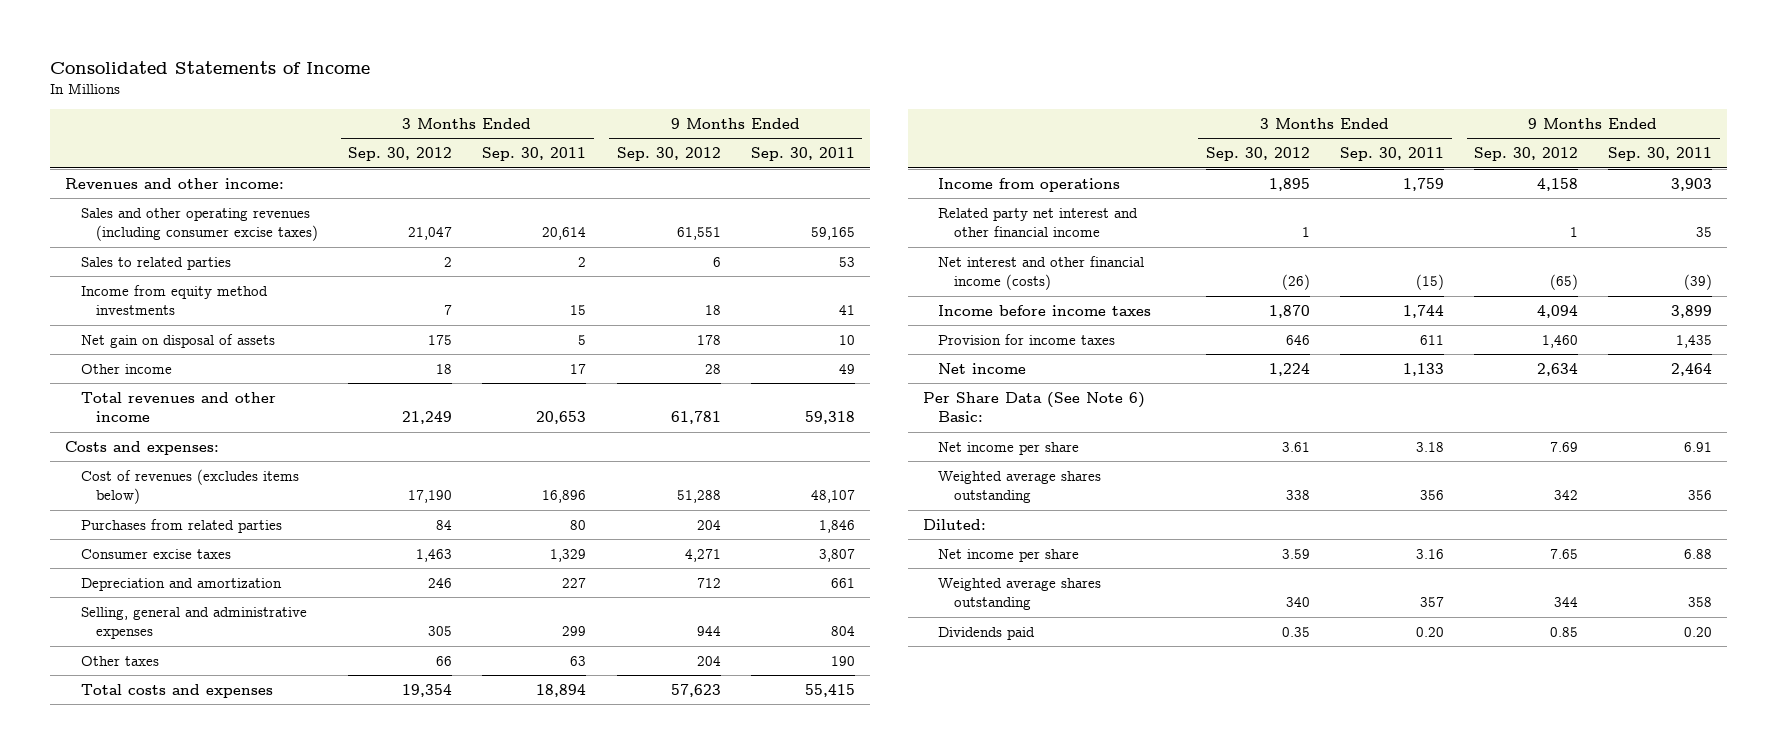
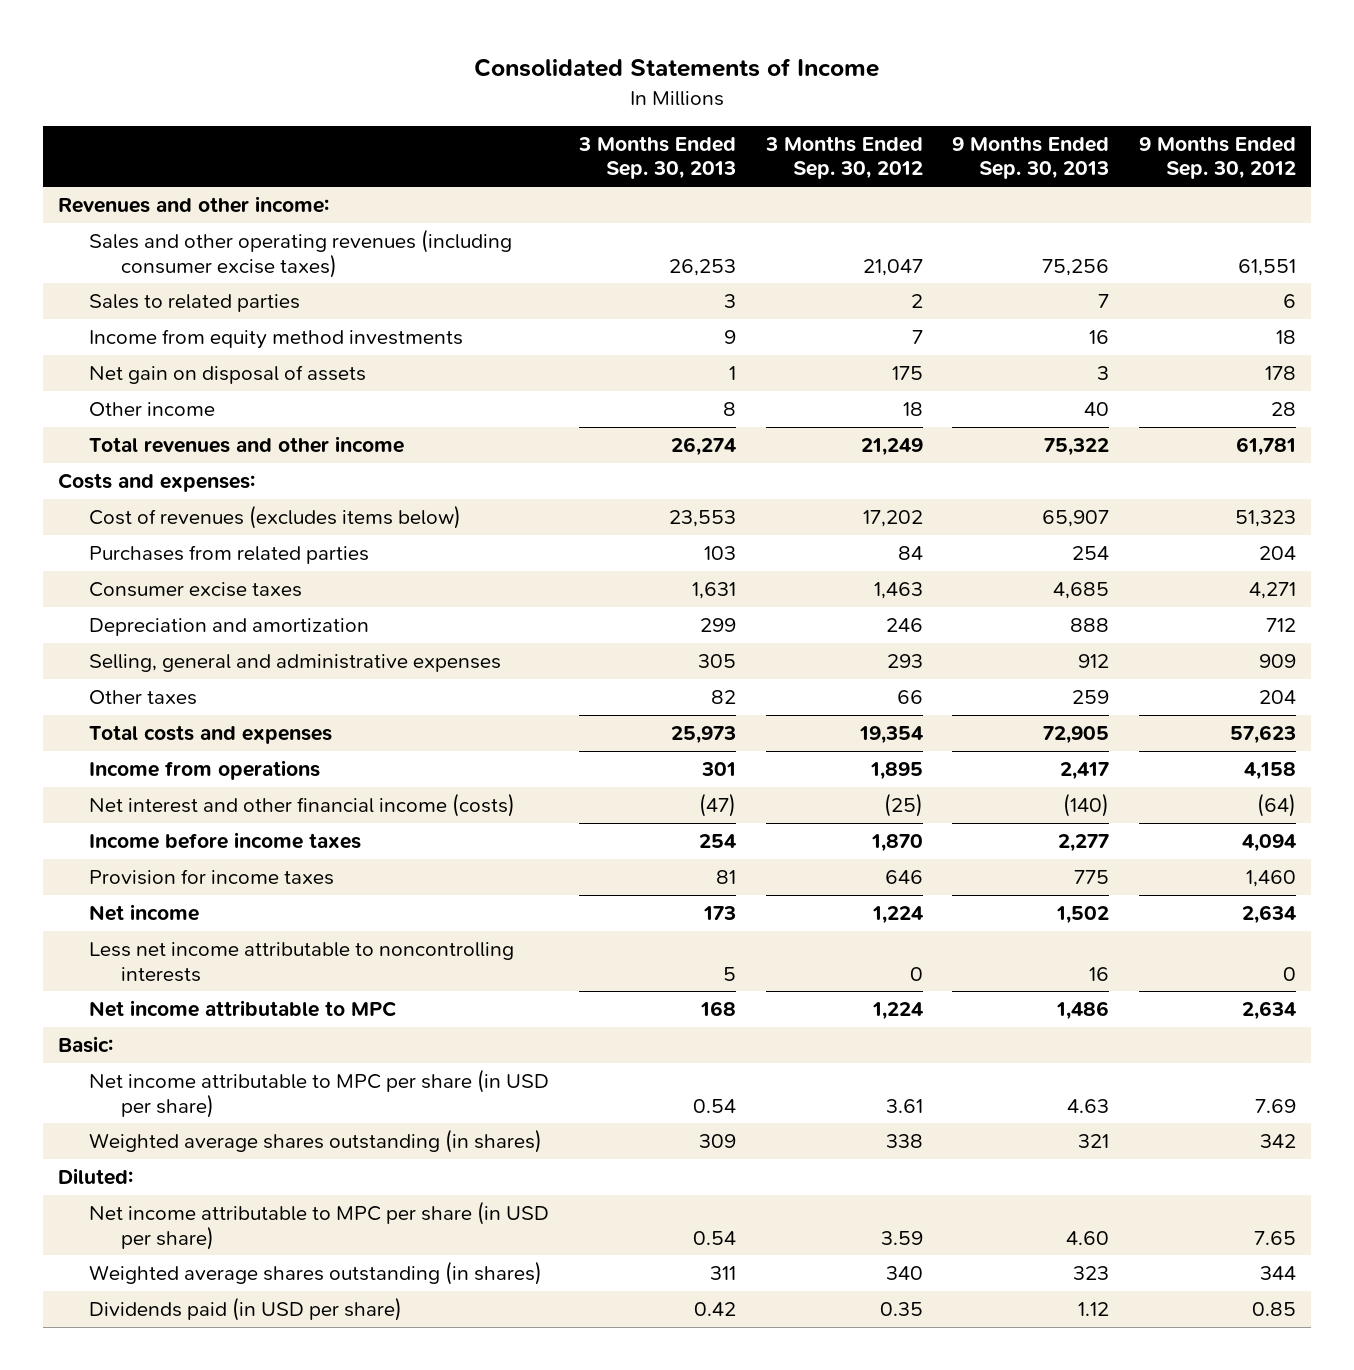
[482,147,587,162] Sep. 30, 2011 -> none
[750,147,855,162] Sep. 30, 2011 -> none
none -> [577,135,736,180] 3 Months Ended Sep. 30, 2013
none -> [952,135,1110,180] 9 Months Ended Sep. 30, 2013
[408,490,453,504] 17,190 -> [862,510,923,528] 17,202
[676,490,721,504] 51,288 -> [1234,510,1296,528] 51,323
[428,626,453,637] 305 -> [886,654,923,669] 293
[696,626,721,637] 944 -> [1258,654,1296,669] 909
[938,207,1139,238] Related party net interest and other financial income -> none
[1281,274,1310,291] (26) -> [883,793,923,818] (25)
[1550,274,1579,291] (65) -> [1256,793,1296,818] (64)
none -> [89,942,515,982] Less net income attributable to noncontrolling interests
none -> [89,1000,398,1018] Net income attributable to MPC
[922,391,1145,423] Per Share Data (See Note 6) Basic: -> [57,1036,113,1054] Basic:
[938,441,1080,455] Net income per share -> [89,1069,550,1118] Net income attributable to MPC per share (in USD per share)
[938,470,1102,504] Weighted average shares outstanding -> [89,1129,543,1154] Weighted average shares outstanding (in shares)
[938,548,1080,562] Net income per share -> [89,1201,550,1250] Net income attributable to MPC per share (in USD per share)
[938,577,1102,611] Weighted average shares outstanding -> [89,1261,543,1286] Weighted average shares outstanding (in shares)
[938,626,1036,640] Dividends paid -> [89,1297,403,1322] Dividends paid (in USD per share)

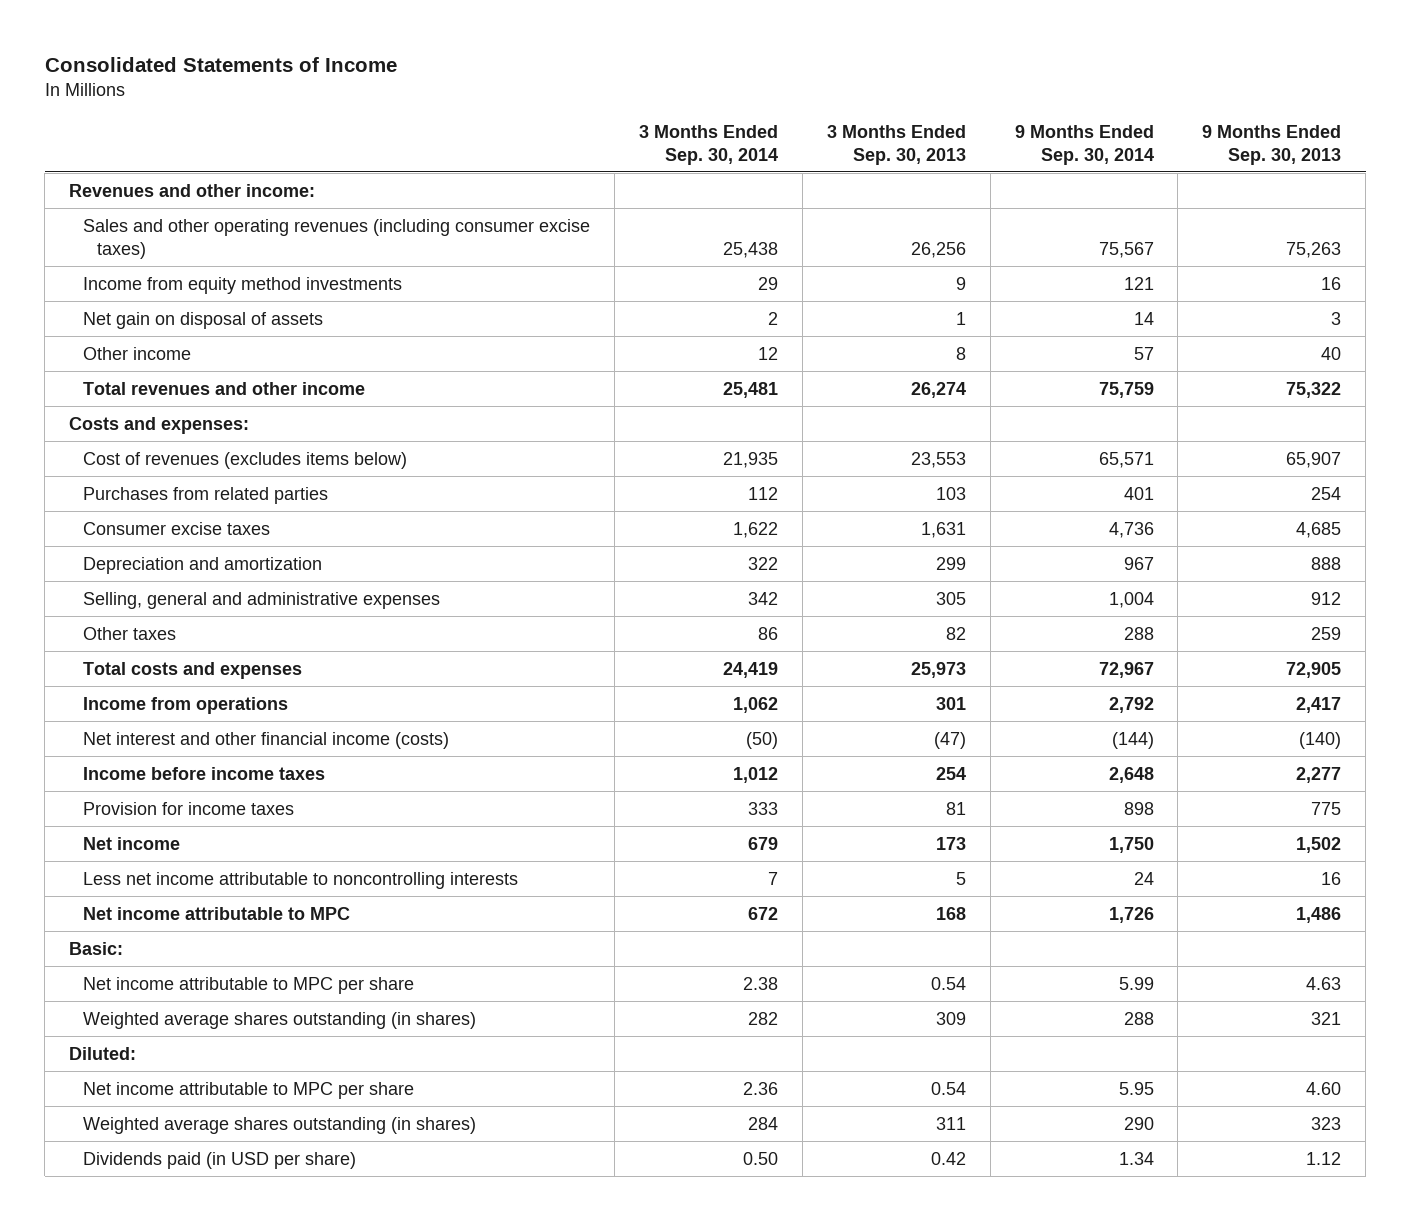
[764,135,923,180] 3 Months Ended Sep. 30, 2012 -> none
[1138,135,1296,180] 9 Months Ended Sep. 30, 2012 -> none
none -> [638,124,778,165] 3 Months Ended Sep. 30, 2014
none -> [1014,124,1154,165] 9 Months Ended Sep. 30, 2014
[89,294,301,313] Sales to related parties -> none
[668,258,736,276] 26,253 -> [910,241,966,258] 26,256
[1042,258,1110,276] 75,256 -> [1286,241,1342,258] 75,263
[89,1069,550,1118] Net income attributable to MPC per share (in USD per share) -> [83,976,415,994] Net income attributable to MPC per share
[89,1201,550,1250] Net income attributable to MPC per share (in USD per share) -> [83,1081,415,1099] Net income attributable to MPC per share

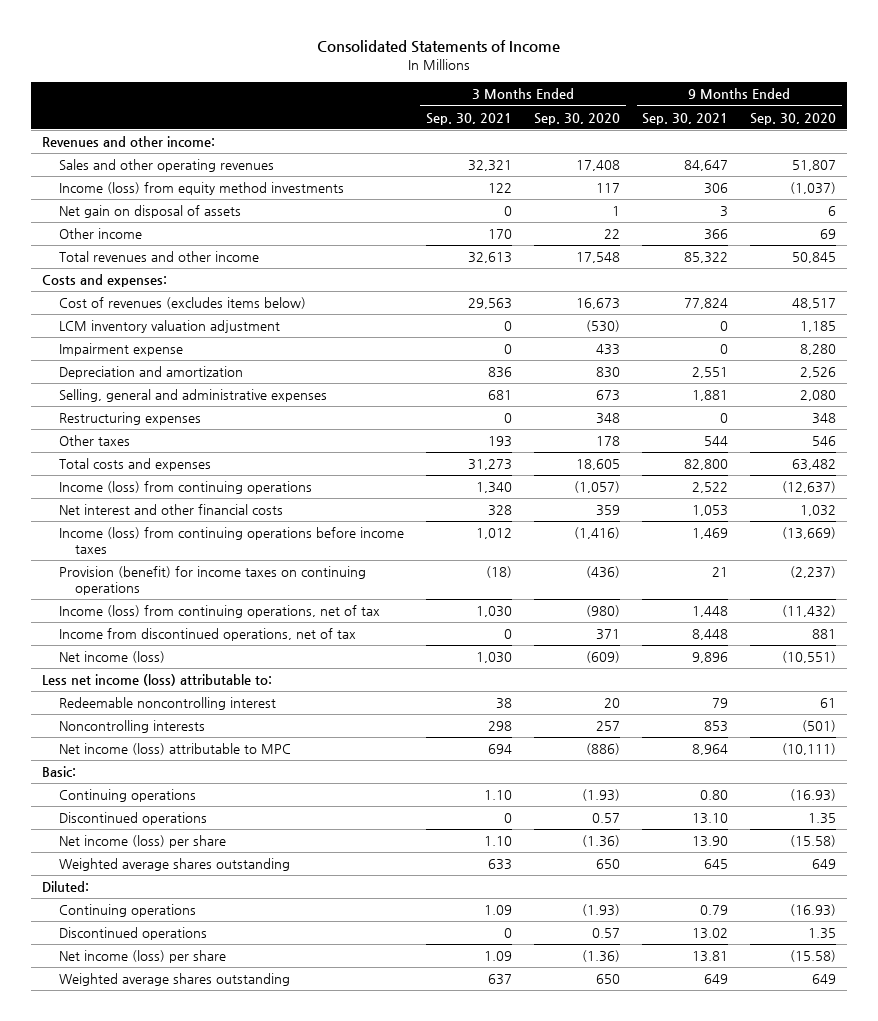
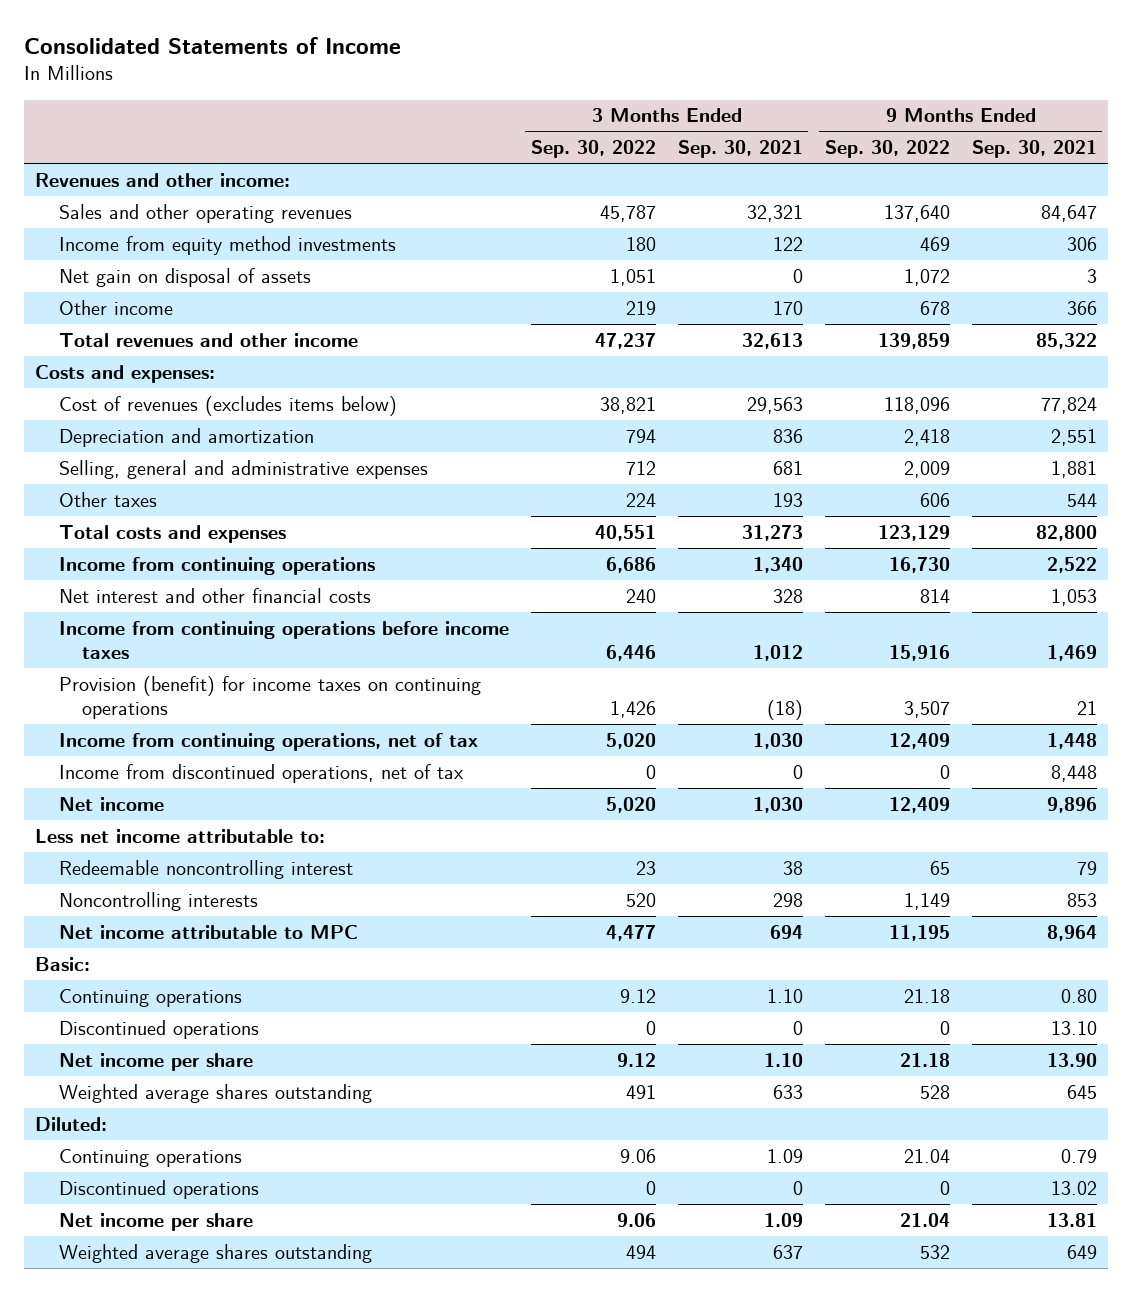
[534,112,621,125] Sep. 30, 2020 -> none
[750,112,837,125] Sep. 30, 2020 -> none
none -> [530,140,656,159] Sep. 30, 2022
none -> [824,140,950,159] Sep. 30, 2022
[58,182,344,196] Income (loss) from equity method investments -> [58,235,396,255] Income from equity method investments
[58,320,280,334] LCM inventory valuation adjustment -> none
[58,343,183,357] Impairment expense -> none
[58,412,201,426] Restructuring expenses -> none
[58,481,312,495] Income (loss) from continuing operations -> [58,556,375,575] Income from continuing operations
[58,527,404,554] Income (loss) from continuing operations before income taxes -> [58,620,509,660] Income from continuing operations before income taxes
[58,605,380,619] Income (loss) from continuing operations, net of tax -> [58,732,478,751] Income from continuing operations, net of tax
[58,651,165,664] Net income (loss) -> [58,796,164,811] Net income
[42,674,273,687] Less net income (loss) attributable to: -> [35,828,326,843] Less net income attributable to:
[58,743,291,756] Net income (loss) attributable to MPC -> [58,924,358,939] Net income attributable to MPC
[58,835,226,849] Net income (loss) per share -> [58,1052,253,1071] Net income per share
[58,950,226,964] Net income (loss) per share -> [58,1212,253,1231] Net income per share

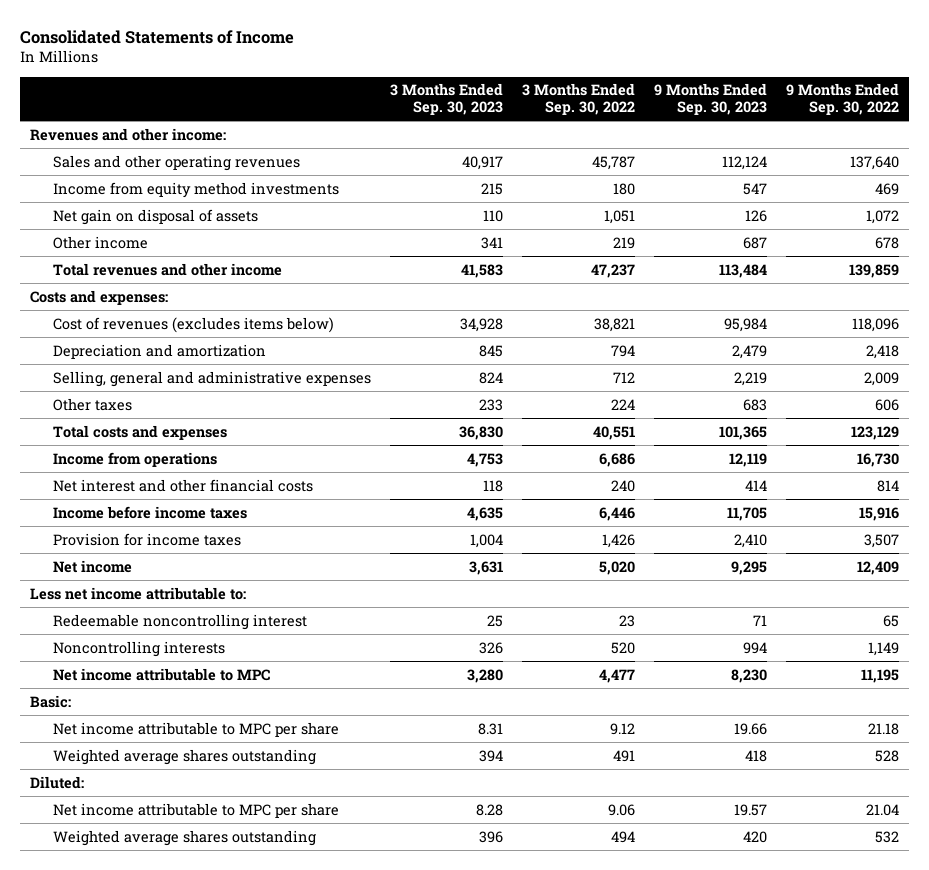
[677,140,803,159] Sep. 30, 2021 -> none
[971,140,1097,159] Sep. 30, 2021 -> none
none -> [389,83,503,116] 3 Months Ended Sep. 30, 2023
none -> [653,83,767,116] 9 Months Ended Sep. 30, 2023
[58,556,375,575] Income from continuing operations -> [52,451,217,467] Income from operations
[58,732,478,751] Income from continuing operations, net of tax -> none
[58,763,464,783] Income from discontinued operations, net of tax -> none
[58,620,509,660] Income from continuing operations before income taxes -> [52,505,247,519] Income before income taxes
[58,675,481,720] Provision (benefit) for income taxes on continuing operations -> [52,532,241,546] Provision for income taxes
[58,988,242,1007] Continuing operations -> none
[58,1019,259,1039] Discontinued operations -> none
[58,1052,253,1071] Net income per share -> [52,721,339,737] Net income attributable to MPC per share
[58,1148,242,1167] Continuing operations -> none
[58,1179,259,1199] Discontinued operations -> none
[58,1212,253,1231] Net income per share -> [52,802,339,818] Net income attributable to MPC per share

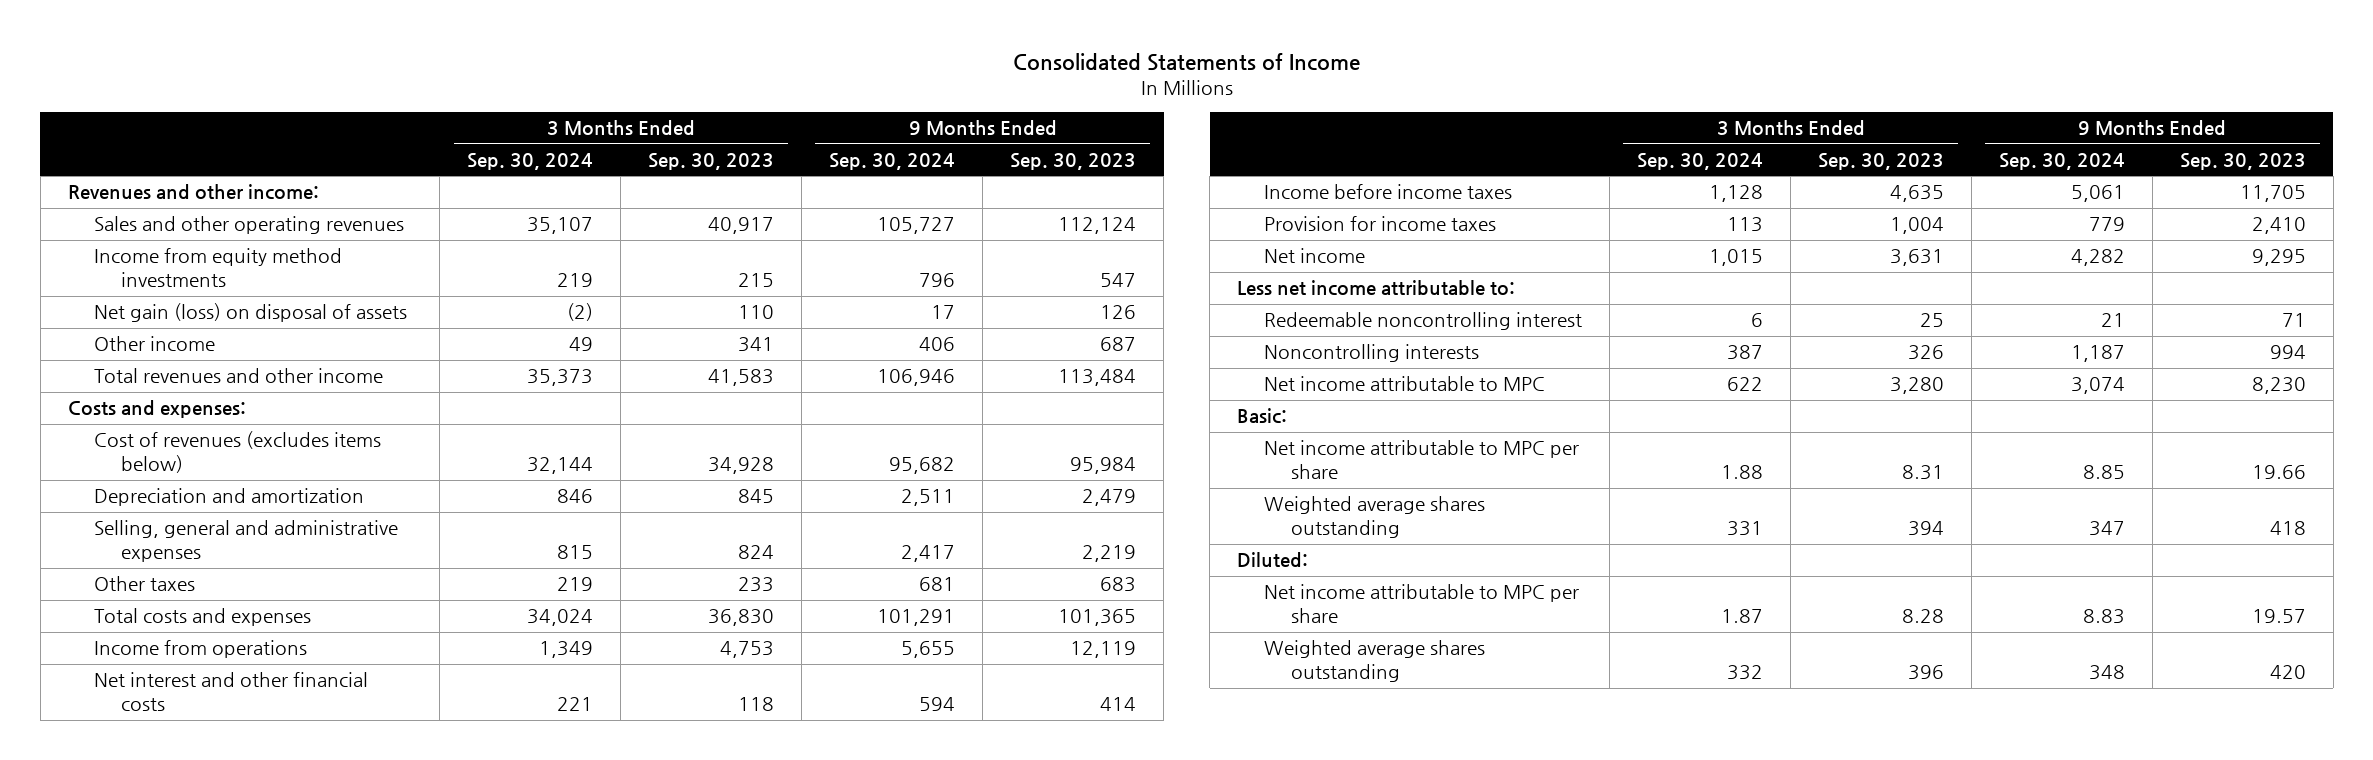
[521,83,635,116] 3 Months Ended Sep. 30, 2022 -> none
[786,83,900,116] 9 Months Ended Sep. 30, 2022 -> none
none -> [467,153,594,171] Sep. 30, 2024
none -> [829,153,956,171] Sep. 30, 2024
[52,208,258,225] Net gain on disposal of assets -> [94,303,408,323] Net gain (loss) on disposal of assets

